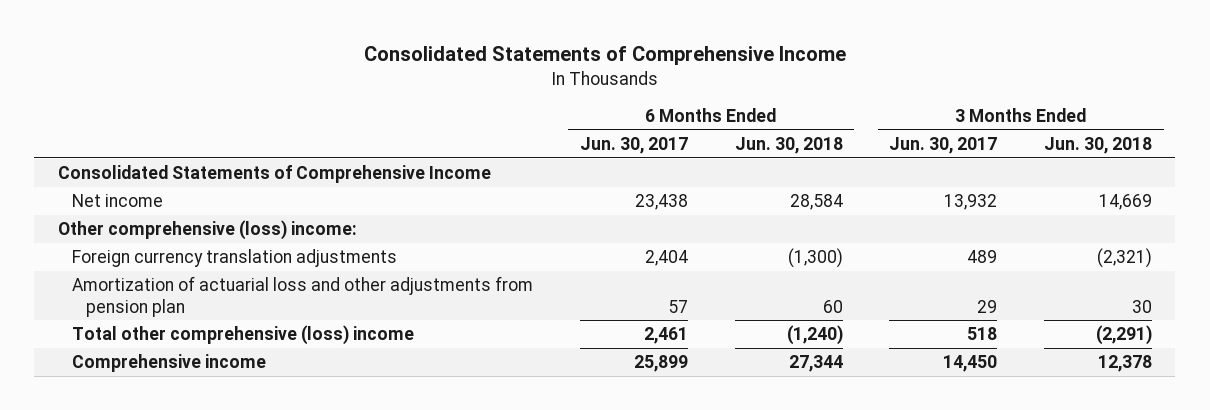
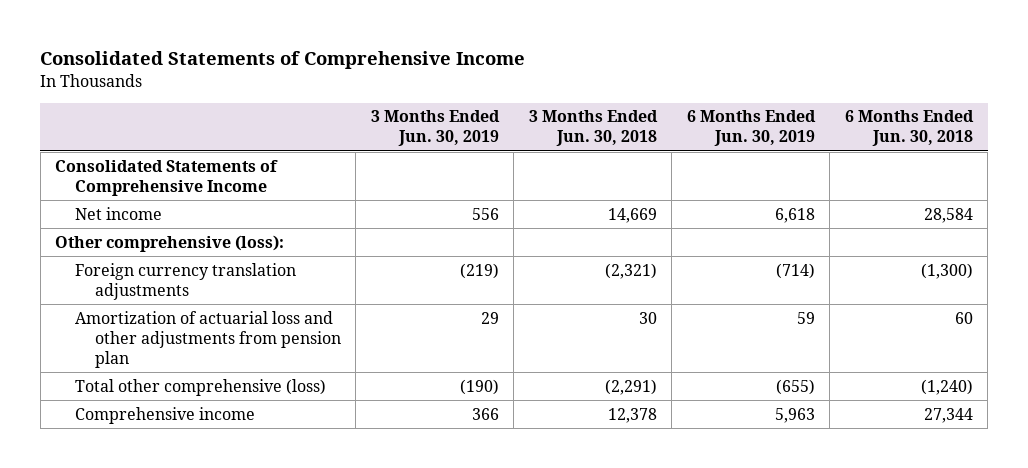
[579,136,688,154] Jun. 30, 2017 -> none
[889,136,998,154] Jun. 30, 2017 -> none
none -> [370,110,500,147] 3 Months Ended Jun. 30, 2019
none -> [686,110,816,147] 6 Months Ended Jun. 30, 2019
[57,220,357,241] Other comprehensive (loss) income: -> [55,234,285,252] Other comprehensive (loss):
[72,325,415,346] Total other comprehensive (loss) income -> [75,378,327,396] Total other comprehensive (loss)

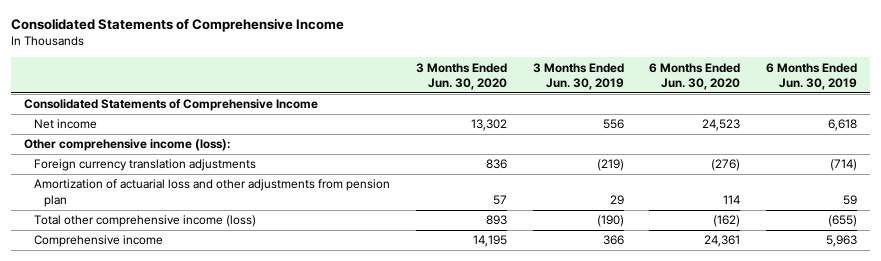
[528,110,658,147] 3 Months Ended Jun. 30, 2018 -> none
[844,110,974,147] 6 Months Ended Jun. 30, 2018 -> none
none -> [415,62,507,90] 3 Months Ended Jun. 30, 2020
none -> [649,62,741,90] 6 Months Ended Jun. 30, 2020
[55,234,285,252] Other comprehensive (loss): -> [23,139,230,152] Other comprehensive income (loss):
[75,378,327,396] Total other comprehensive (loss) -> [34,215,257,228] Total other comprehensive income (loss)

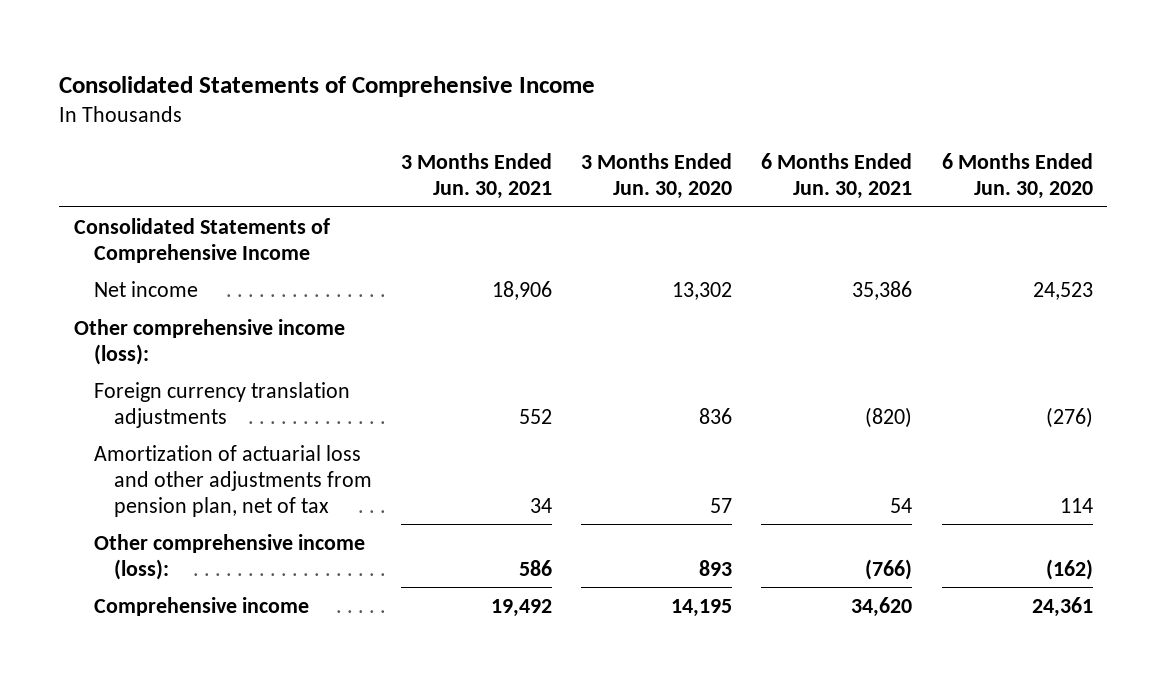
[532,62,624,90] 3 Months Ended Jun. 30, 2019 -> none
[766,62,858,90] 6 Months Ended Jun. 30, 2019 -> none
none -> [400,153,552,200] 3 Months Ended Jun. 30, 2021
none -> [761,153,913,200] 6 Months Ended Jun. 30, 2021
[34,179,391,207] Amortization of actuarial loss and other adjustments from pension plan -> [93,444,372,517] Amortization of actuarial loss and other adjustments from pension plan, net of tax
[34,215,257,228] Total other comprehensive income (loss) -> [93,533,365,580] Other comprehensive income (loss):

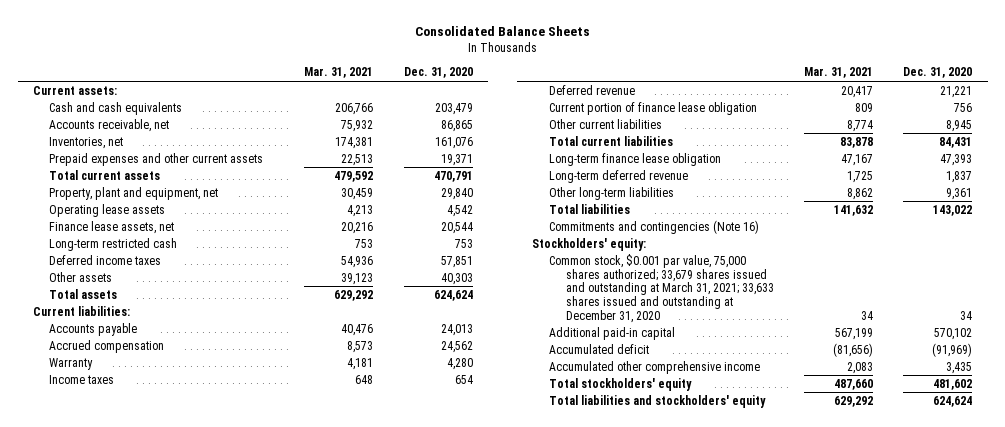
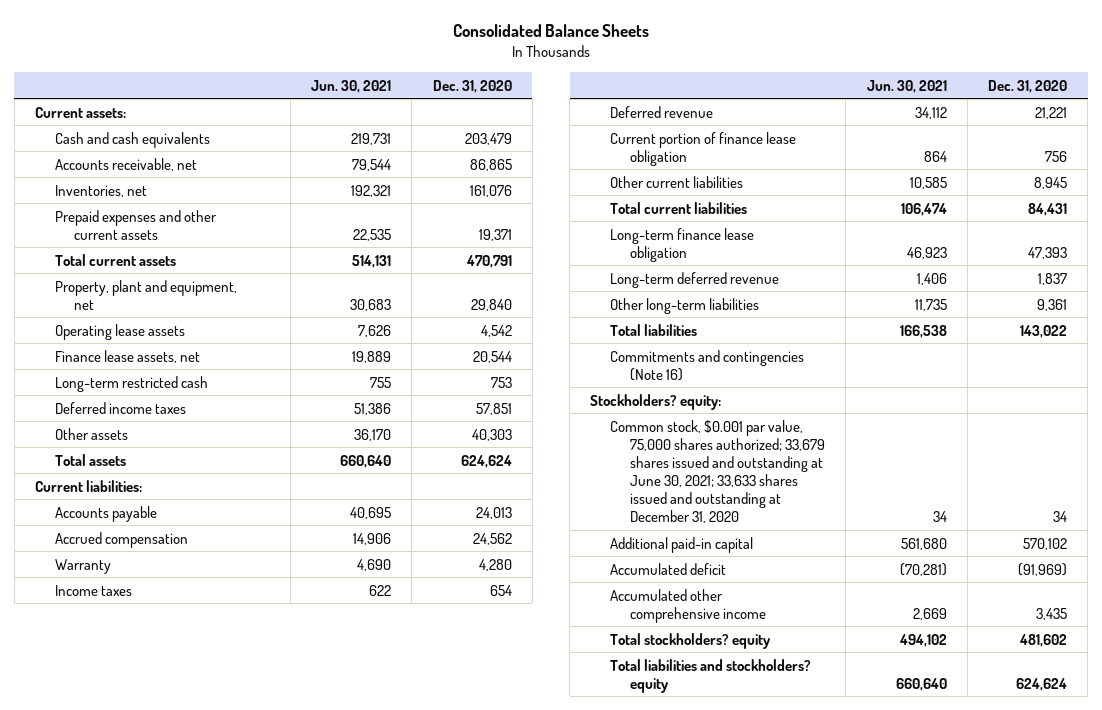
[304,67,374,79] Mar. 31, 2021 -> none
none -> [310,79,391,93] Jun. 30, 2021
[532,237,647,251] Stockholders' equity: -> [590,393,722,410] Stockholders? equity:
[549,253,774,323] Common stock, $0.001 par value, 75,000 shares authorized; 33,679 shares issued and outstanding at March 31, 2021; 33,633 shares issued and outstanding at December 31, 2020 -> [610,419,825,524] Common stock, $0.001 par value, 75,000 shares authorized; 33,679 shares issued and outstanding at June 30, 2021; 33,633 shares issued and outstanding at December 31, 2020
[549,377,693,391] Total stockholders' equity -> [610,632,772,649] Total stockholders? equity
[549,394,767,408] Total liabilities and stockholders' equity -> [610,658,812,693] Total liabilities and stockholders? equity

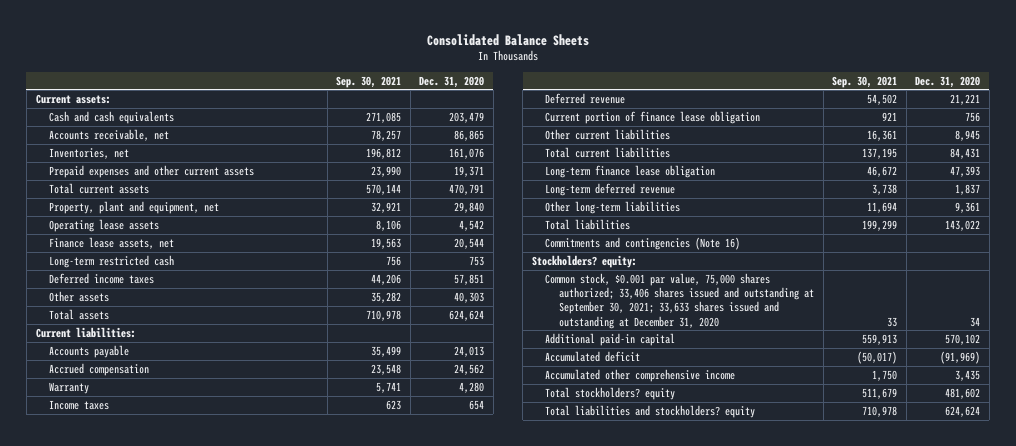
[310,79,391,93] Jun. 30, 2021 -> none
none -> [336,75,402,88] Sep. 30, 2021
[610,419,825,524] Common stock, $0.001 par value, 75,000 shares authorized; 33,679 shares issued and outstanding at June 30, 2021; 33,633 shares issued and outstanding at December 31, 2020 -> [545,272,815,329] Common stock, $0.001 par value, 75,000 shares authorized; 33,406 shares issued and outstanding at September 30, 2021; 33,633 shares issued and outstanding at December 31, 2020

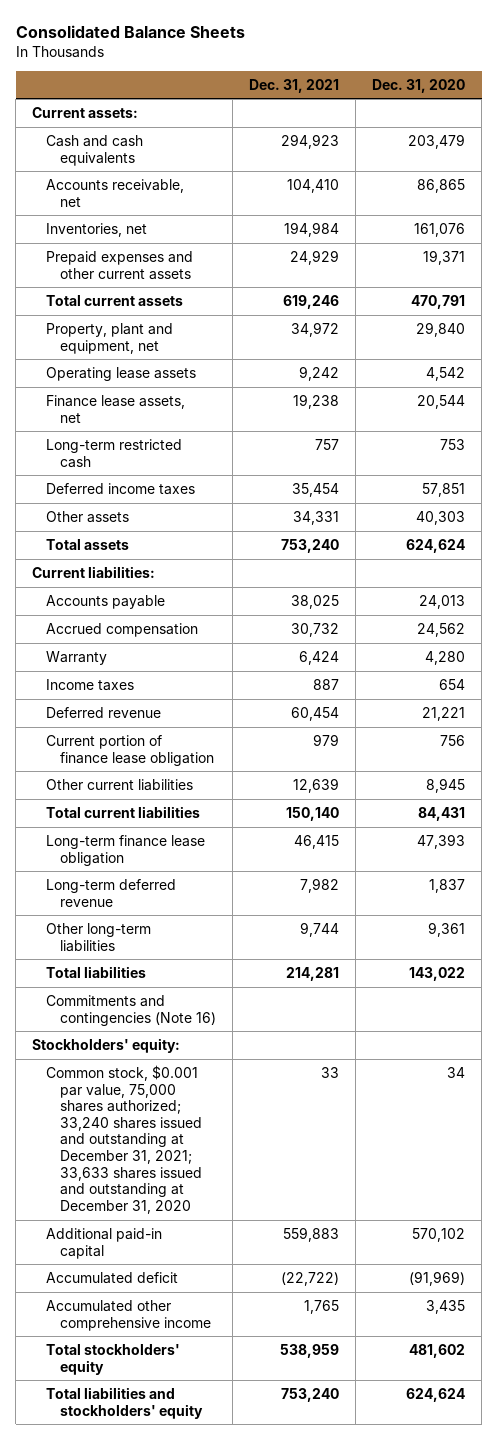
[336,75,402,88] Sep. 30, 2021 -> none
none -> [249,78,340,93] Dec. 31, 2021
[531,254,637,268] Stockholders? equity: -> [32,1037,181,1053] Stockholders' equity:
[545,272,815,329] Common stock, $0.001 par value, 75,000 shares authorized; 33,406 shares issued and outstanding at September 30, 2021; 33,633 shares issued and outstanding at December 31, 2020 -> [46,1064,203,1215] Common stock, $0.001 par value, 75,000 shares authorized; 33,240 shares issued and outstanding at December 31, 2021; 33,633 shares issued and outstanding at December 31, 2020
[545,386,676,400] Total stockholders? equity -> [46,1343,181,1375] Total stockholders' equity
[545,404,756,418] Total liabilities and stockholders? equity -> [46,1386,204,1419] Total liabilities and stockholders' equity

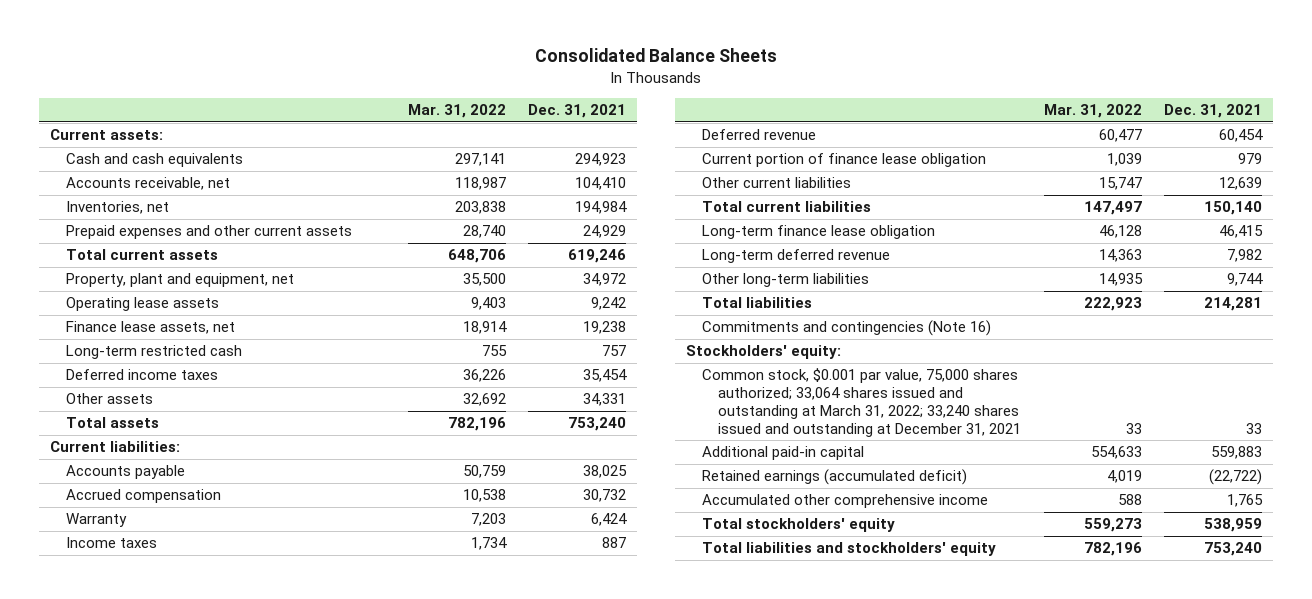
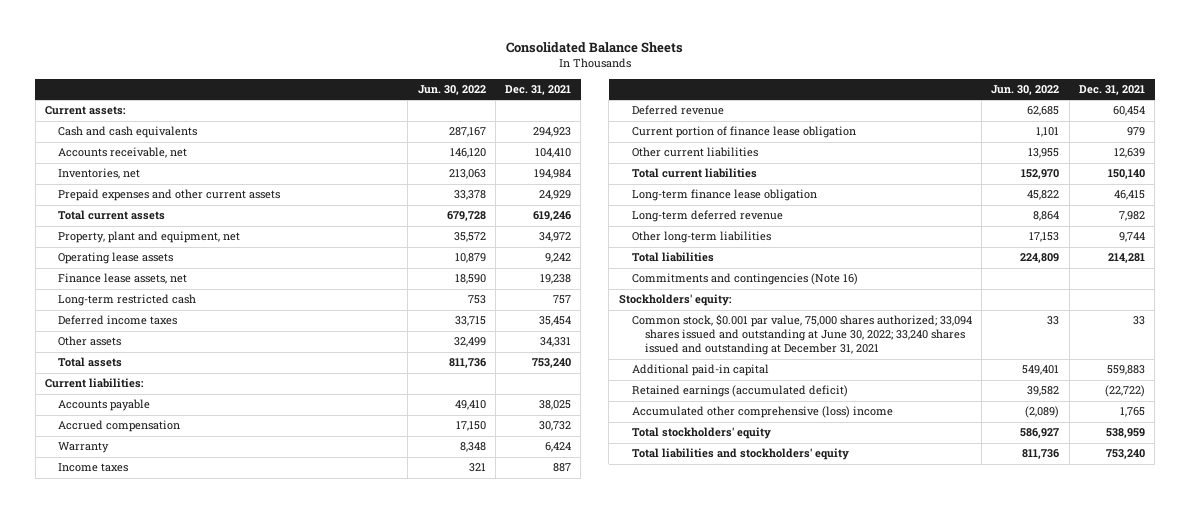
[407,104,506,119] Mar. 31, 2022 -> none
none -> [417,84,486,95] Jun. 30, 2022
[702,368,1022,438] Common stock, $0.001 par value, 75,000 shares authorized; 33,064 shares issued and outstanding at March 31, 2022; 33,240 shares issued and outstanding at December 31, 2021 -> [631,314,972,356] Common stock, $0.001 par value, 75,000 shares authorized; 33,094 shares issued and outstanding at June 30, 2022; 33,240 shares issued and outstanding at December 31, 2021
[702,494,989,509] Accumulated other comprehensive income -> [631,406,893,419] Accumulated other comprehensive (loss) income

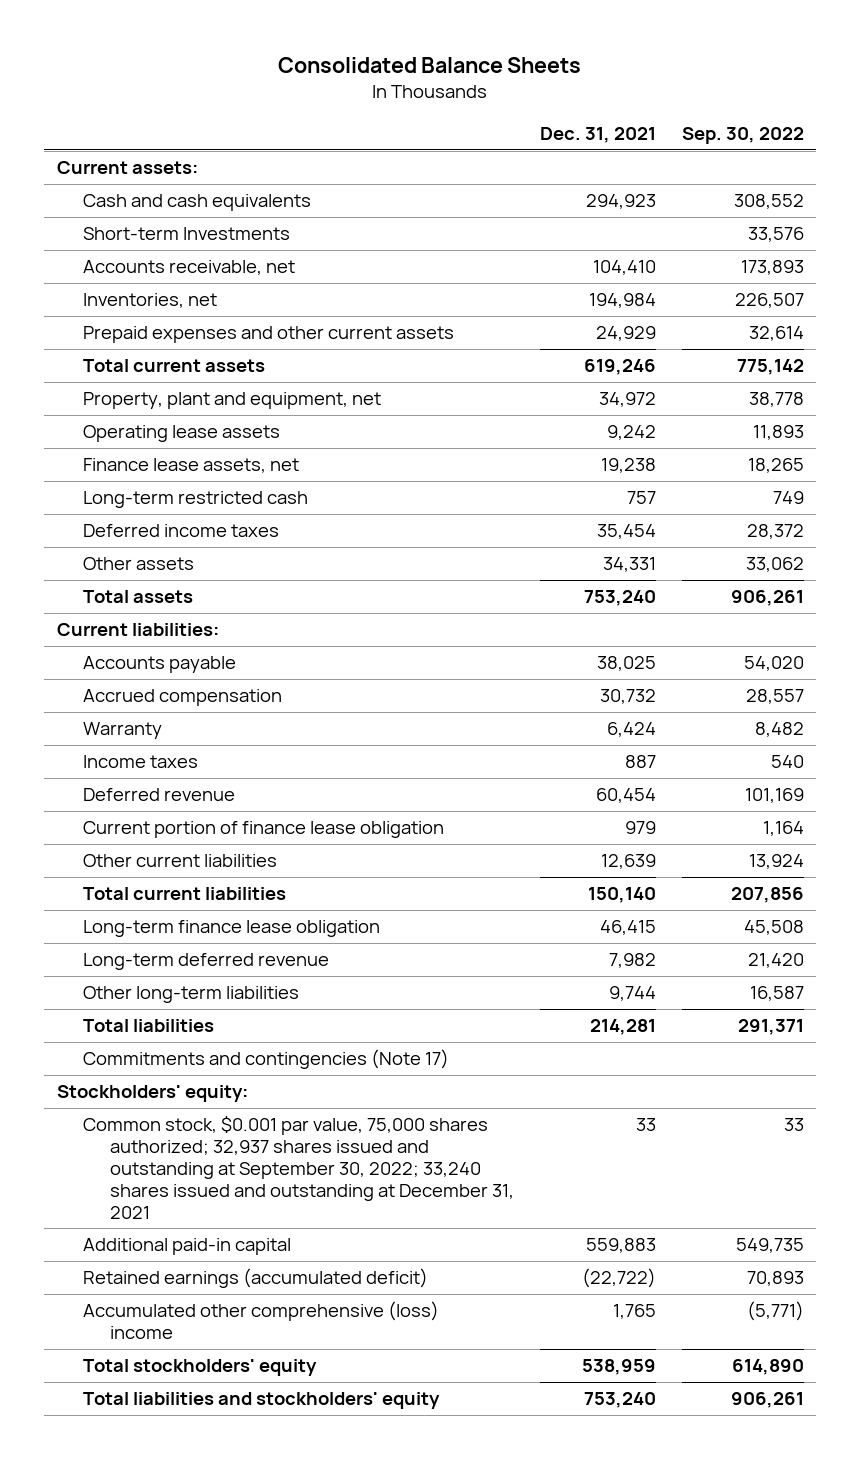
[417,84,486,95] Jun. 30, 2022 -> none
none -> [681,126,804,144] Sep. 30, 2022
none -> [83,227,291,241] Short-term Investments
[631,273,858,286] Commitments and contingencies (Note 16) -> [83,1049,450,1070] Commitments and contingencies (Note 17)
[631,314,972,356] Common stock, $0.001 par value, 75,000 shares authorized; 33,094 shares issued and outstanding at June 30, 2022; 33,240 shares issued and outstanding at December 31, 2021 -> [83,1116,515,1219] Common stock, $0.001 par value, 75,000 shares authorized; 32,937 shares issued and outstanding at September 30, 2022; 33,240 shares issued and outstanding at December 31, 2021

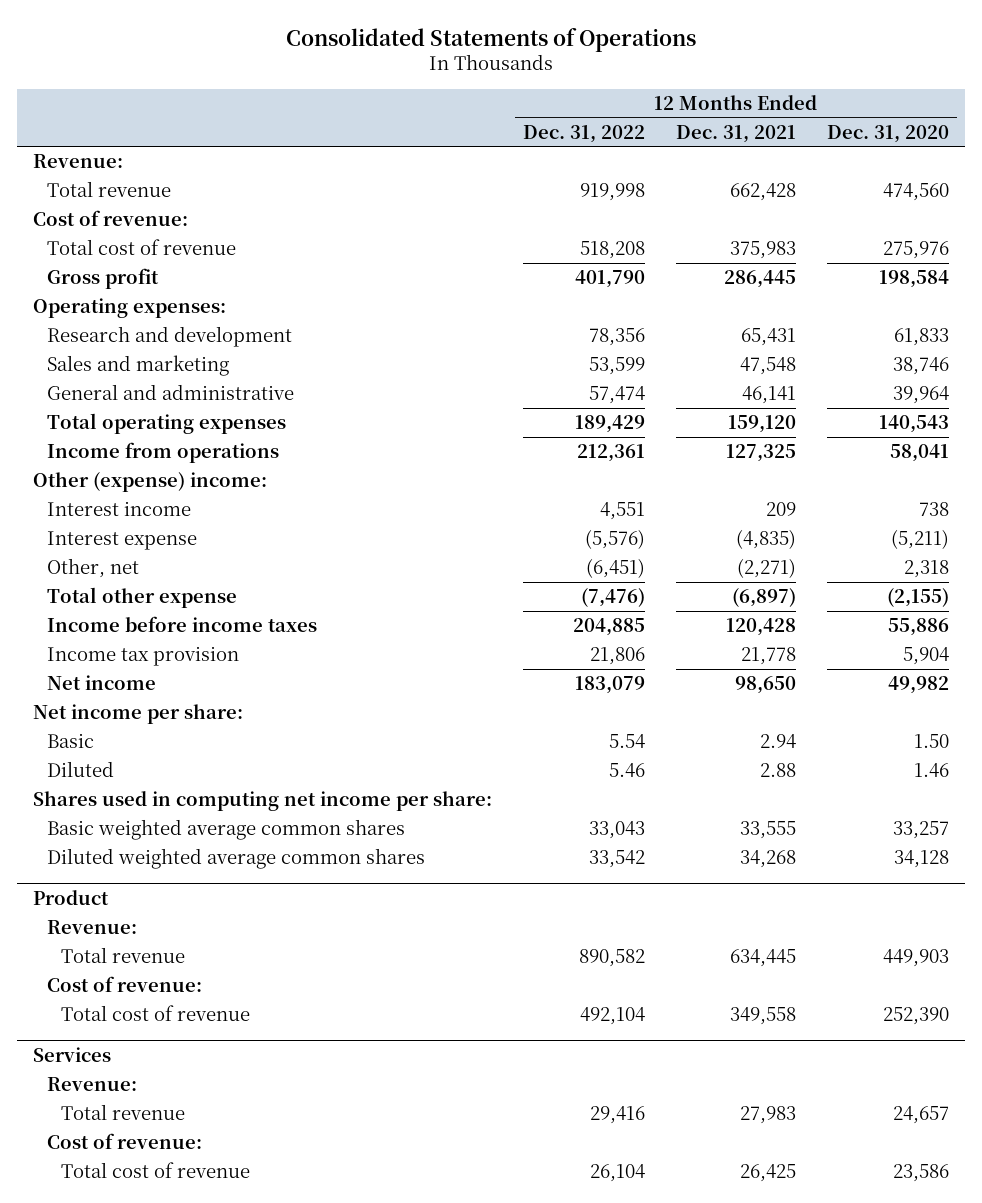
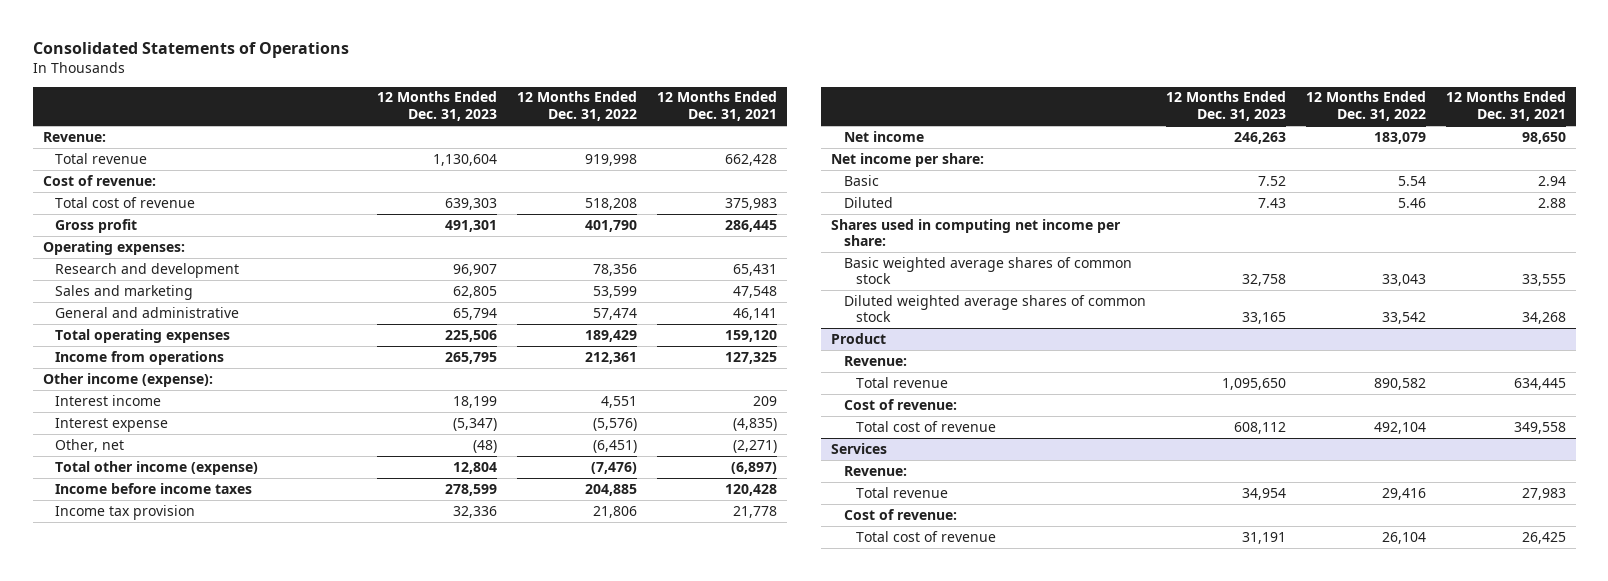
[827,124,950,143] Dec. 31, 2020 -> none
none -> [377,91,498,122] 12 Months Ended Dec. 31, 2023
[32,472,267,493] Other (expense) income: -> [42,372,213,387] Other income (expense):
[46,587,237,609] Total other expense -> [55,460,259,475] Total other income (expense)
[46,819,405,841] Basic weighted average common shares -> [843,256,1132,285] Basic weighted average shares of common stock
[46,848,425,870] Diluted weighted average common shares -> [843,294,1146,323] Diluted weighted average shares of common stock

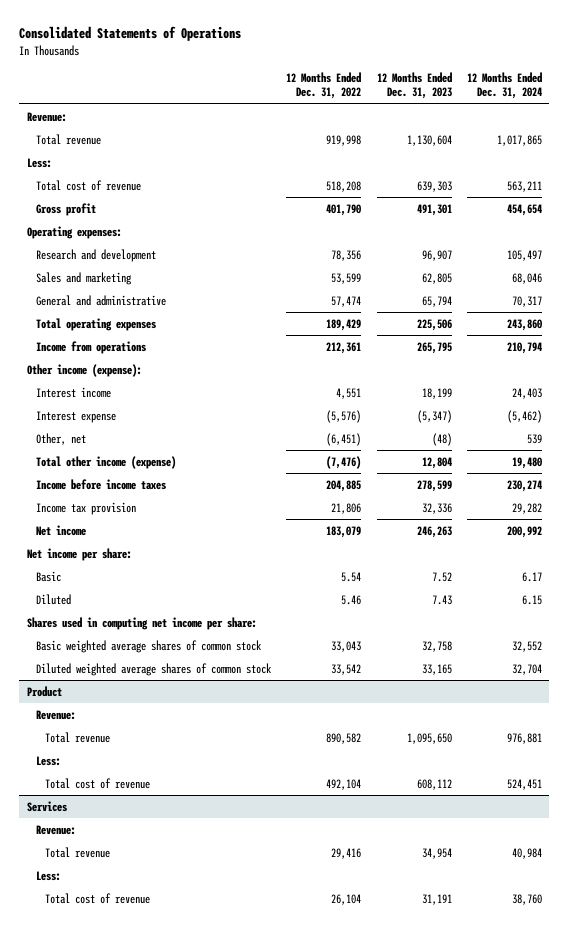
[657,91,778,122] 12 Months Ended Dec. 31, 2021 -> none
none -> [466,72,542,100] 12 Months Ended Dec. 31, 2024
[42,174,156,186] Cost of revenue: -> [27,157,53,168] Less:
[843,398,957,410] Cost of revenue: -> [35,755,61,766] Less:
[843,508,957,520] Cost of revenue: -> [35,870,61,881] Less:

